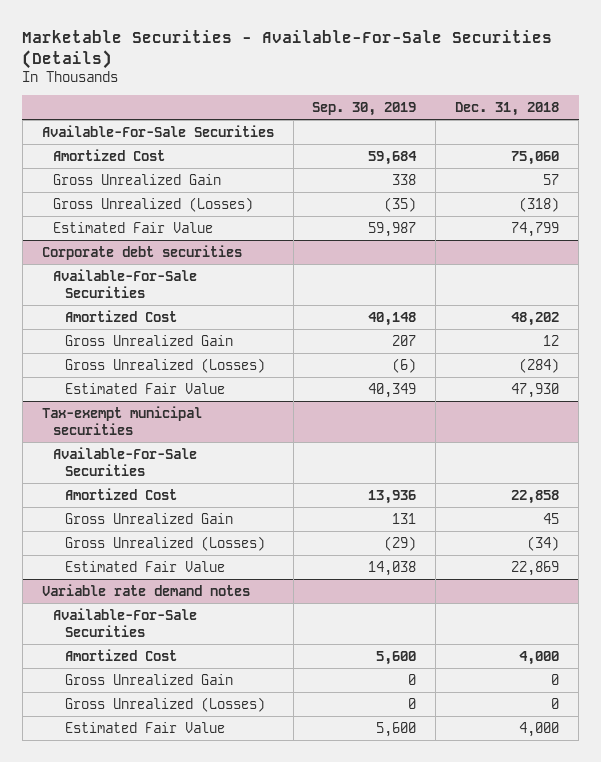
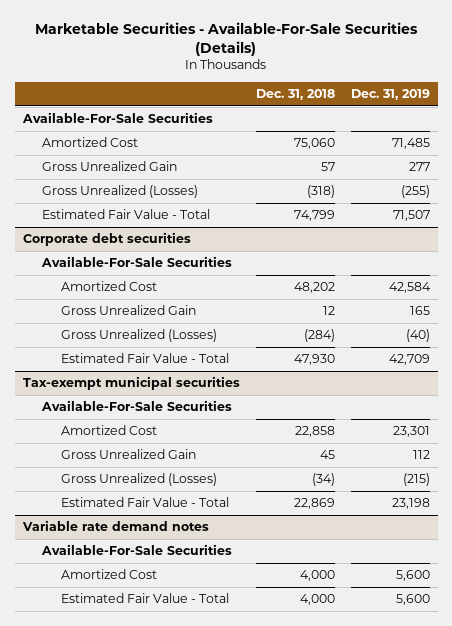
[312,101,417,116] Sep. 30, 2019 -> none
none -> [350,88,430,100] Dec. 31, 2019
[53,221,214,233] Estimated Fair Value -> [42,209,211,220] Estimated Fair Value - Total
[64,382,225,394] Estimated Fair Value -> [61,353,230,364] Estimated Fair Value - Total
[64,560,225,572] Estimated Fair Value -> [61,497,230,508] Estimated Fair Value - Total
[64,673,233,685] Gross Unrealized Gain -> none
[64,696,265,712] Gross Unrealized (Losses) -> none
[64,721,225,733] Estimated Fair Value -> [61,593,230,604] Estimated Fair Value - Total

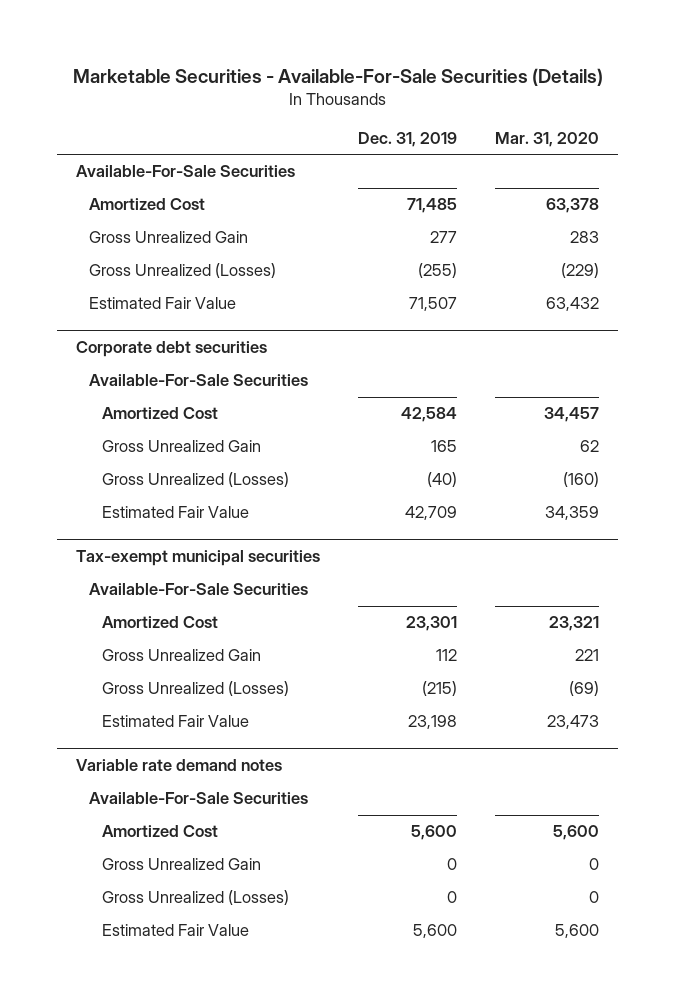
[255,88,335,100] Dec. 31, 2018 -> none
none -> [494,131,599,147] Mar. 31, 2020
[42,209,211,220] Estimated Fair Value - Total -> [89,297,237,310] Estimated Fair Value
[61,353,230,364] Estimated Fair Value - Total -> [102,506,250,519] Estimated Fair Value
[61,497,230,508] Estimated Fair Value - Total -> [102,715,250,728] Estimated Fair Value
none -> [102,858,262,871] Gross Unrealized Gain
none -> [102,890,290,906] Gross Unrealized (Losses)
[61,593,230,604] Estimated Fair Value - Total -> [102,924,250,937] Estimated Fair Value

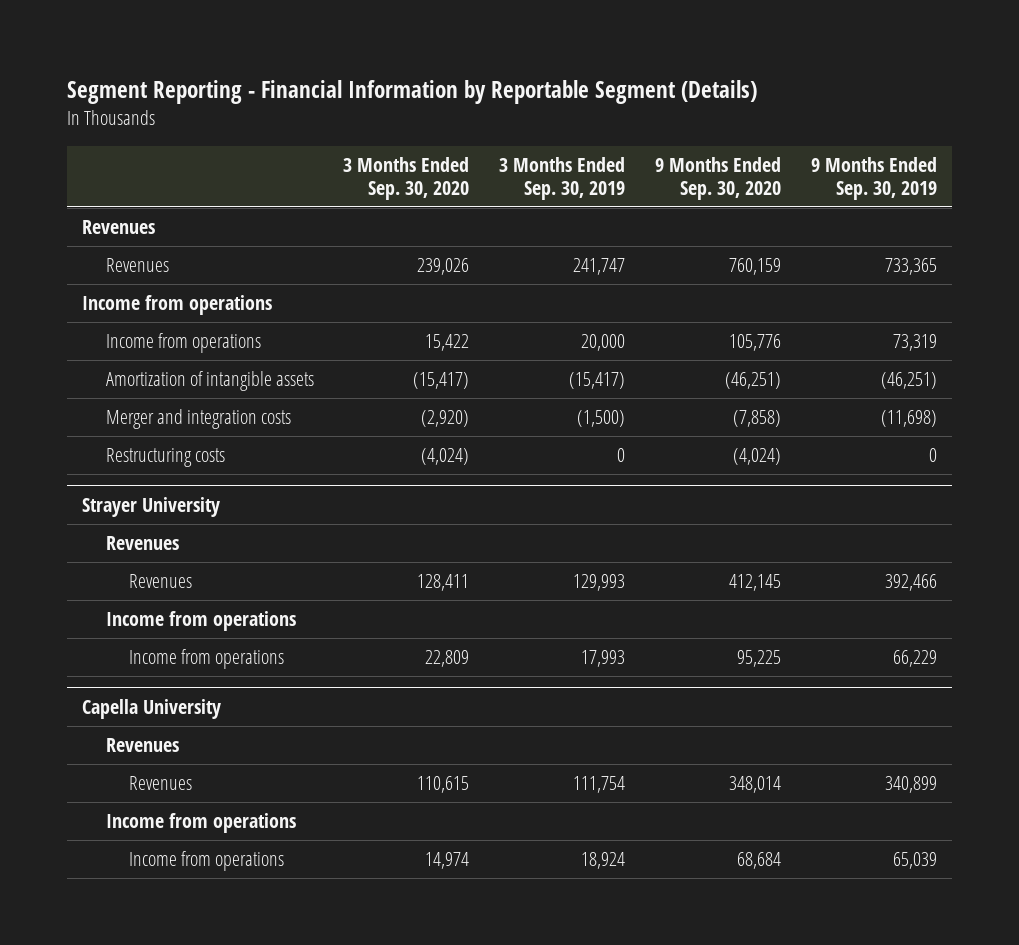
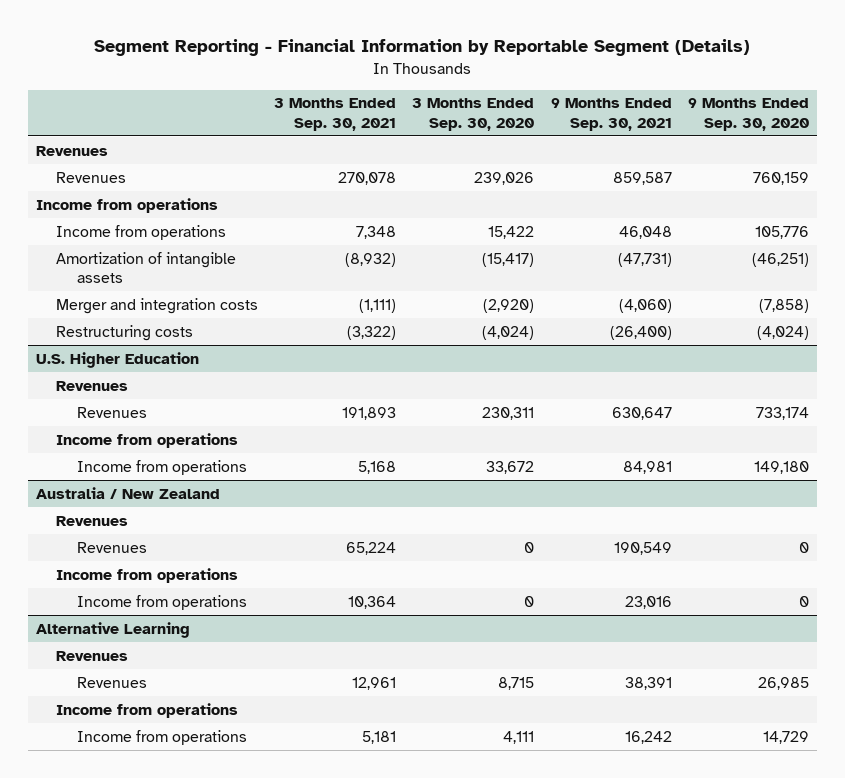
[499,156,626,200] 3 Months Ended Sep. 30, 2019 -> none
[811,156,938,200] 9 Months Ended Sep. 30, 2019 -> none
none -> [274,98,397,131] 3 Months Ended Sep. 30, 2021
none -> [550,98,672,131] 9 Months Ended Sep. 30, 2021
[82,496,221,517] Strayer University -> none
none -> [35,351,199,368] U.S. Higher Education
[417,574,470,592] 128,411 -> [482,406,535,420] 230,311
[729,574,782,592] 412,145 -> [755,406,809,420] 733,174
[82,698,222,719] Capella University -> none
[425,650,470,668] 22,809 -> [486,460,535,474] 33,672
[737,650,782,668] 95,225 -> [753,460,809,474] 149,180
none -> [35,486,220,499] Australia / New Zealand
[417,776,470,794] 110,615 -> [524,541,535,553] 0
[729,776,782,794] 348,014 -> [798,541,809,553] 0
[425,852,470,870] 14,974 -> [524,595,535,607] 0
[737,852,782,870] 68,684 -> [798,595,809,607] 0
none -> [35,621,190,638] Alternative Learning
none -> [56,650,129,661] Revenues
none -> [76,676,147,688] Revenues
none -> [56,702,239,718] Income from operations
none -> [76,729,247,745] Income from operations

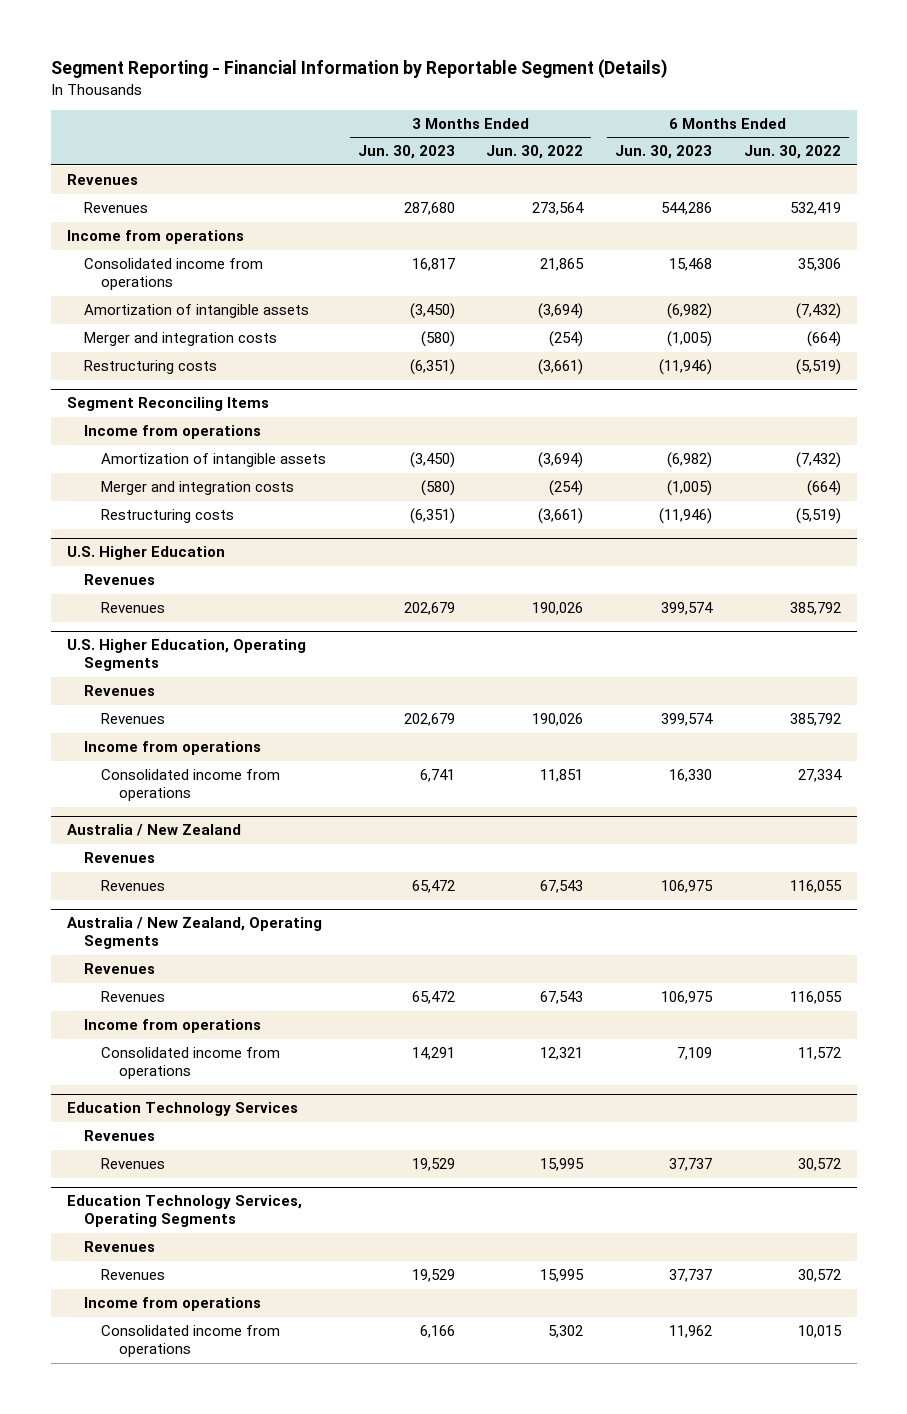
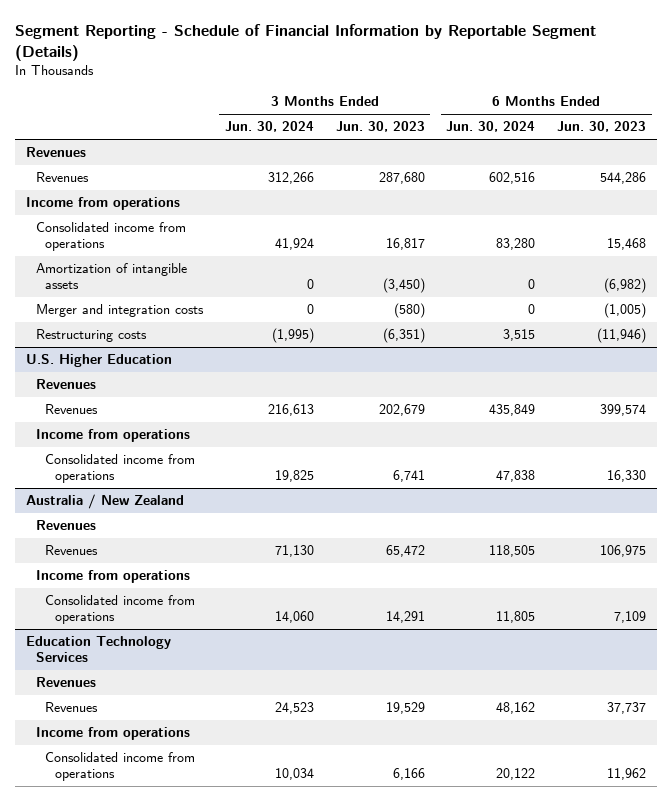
[50,59,668,79] Segment Reporting - Financial Information by Reportable Segment (Details) -> [15,24,597,62] Segment Reporting - Schedule of Financial Information by Reportable Segment (Details)
[486,145,584,160] Jun. 30, 2022 -> none
[743,145,841,160] Jun. 30, 2022 -> none
none -> [224,121,314,133] Jun. 30, 2024
none -> [446,121,536,133] Jun. 30, 2024
[66,397,269,412] Segment Reconciling Items -> none
[83,425,261,440] Income from operations -> none
[101,453,327,468] Amortization of intangible assets -> none
[101,481,295,496] Merger and integration costs -> none
[101,509,235,524] Restructuring costs -> none
[66,639,306,672] U.S. Higher Education, Operating Segments -> none
[83,685,155,697] Revenues -> none
[101,713,166,725] Revenues -> none
[66,917,322,950] Australia / New Zealand, Operating Segments -> none
[83,963,155,975] Revenues -> none
[101,991,166,1003] Revenues -> none
[66,1195,302,1228] Education Technology Services, Operating Segments -> none
[83,1241,155,1253] Revenues -> none
[101,1269,166,1281] Revenues -> none

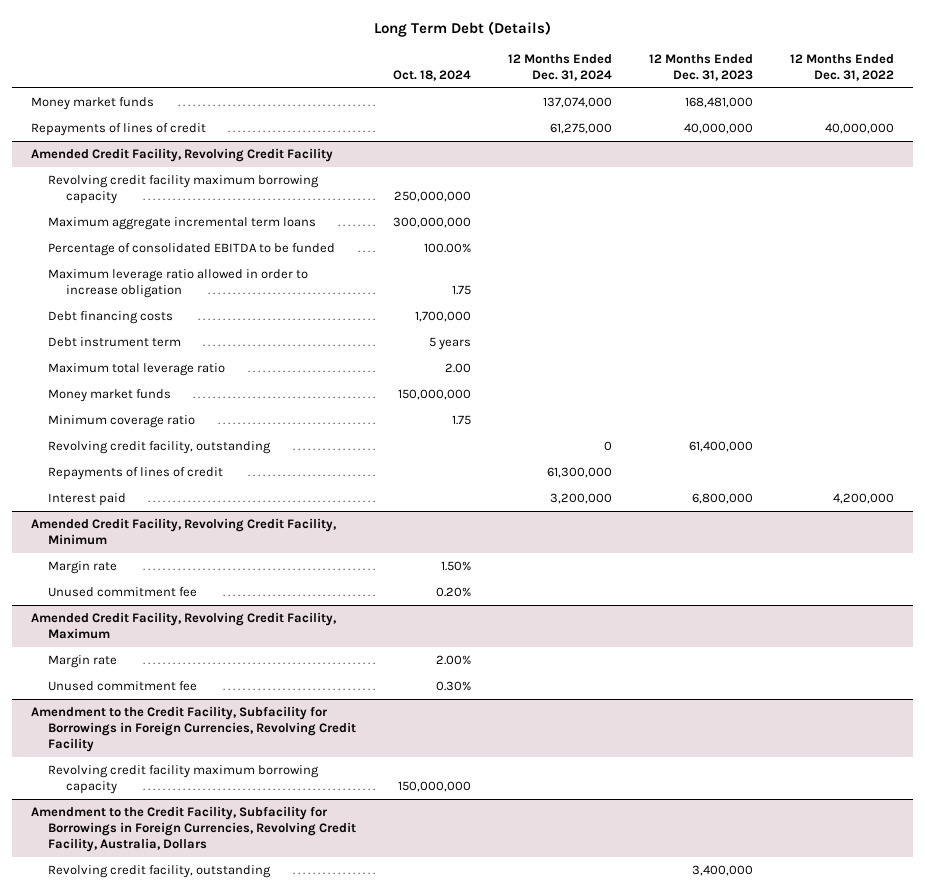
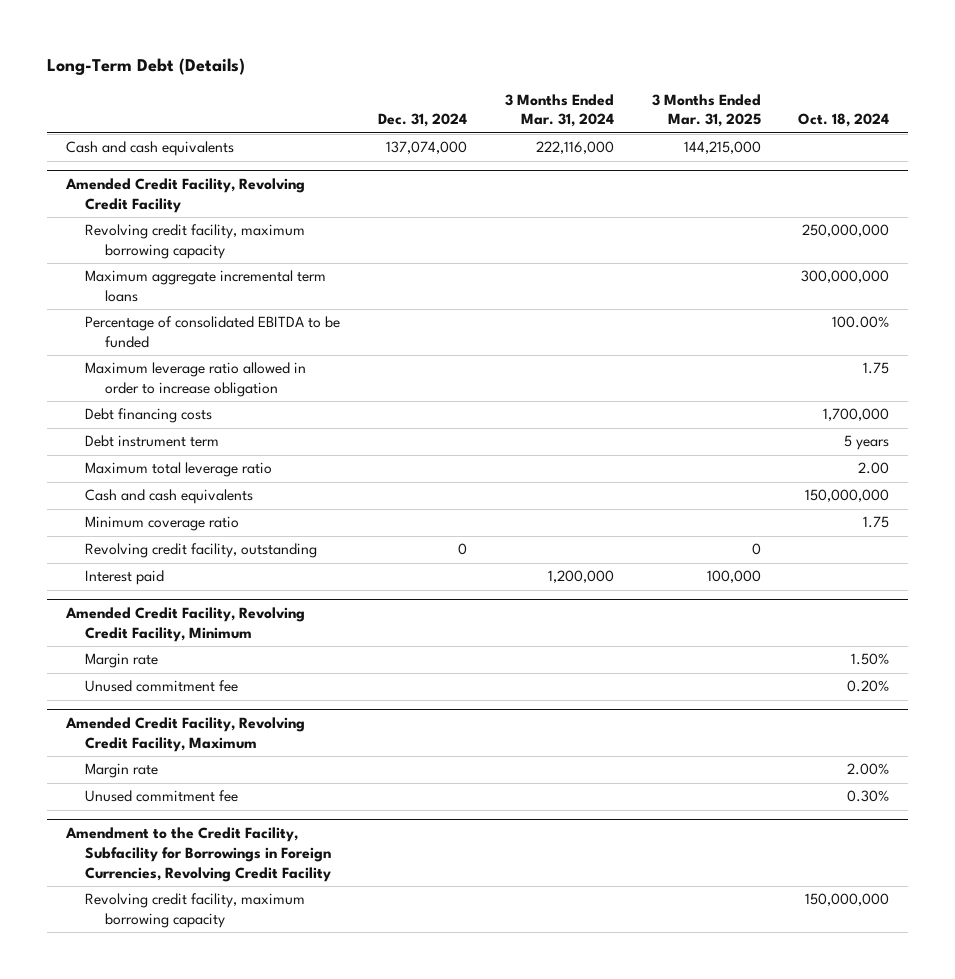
[373,20,551,37] Long Term Debt (Details) -> [46,57,245,75] Long-Term Debt (Details)
[508,54,613,81] 12 Months Ended Dec. 31, 2024 -> none
[649,54,754,81] 12 Months Ended Dec. 31, 2023 -> none
[790,54,895,81] 12 Months Ended Dec. 31, 2022 -> none
none -> [377,113,467,128] Dec. 31, 2024
none -> [504,93,614,128] 3 Months Ended Mar. 31, 2024
none -> [651,93,761,128] 3 Months Ended Mar. 31, 2025
[30,123,206,137] Repayments of lines of credit -> none
[30,97,154,111] Money market funds -> [65,141,234,157] Cash and cash equivalents
[48,175,320,205] Revolving credit facility maximum borrowing capacity -> [85,224,306,260] Revolving credit facility, maximum borrowing capacity
[48,389,172,403] Money market funds -> [85,489,254,505] Cash and cash equivalents
[48,467,224,481] Repayments of lines of credit -> none
[30,806,357,852] Amendment to the Credit Facility, Subfacility for Borrowings in Foreign Currencies, Revolving Credit Facility, Australia, Dollars -> none
[48,865,272,879] Revolving credit facility, outstanding -> none
[48,765,320,795] Revolving credit facility maximum borrowing capacity -> [85,893,306,929] Revolving credit facility, maximum borrowing capacity

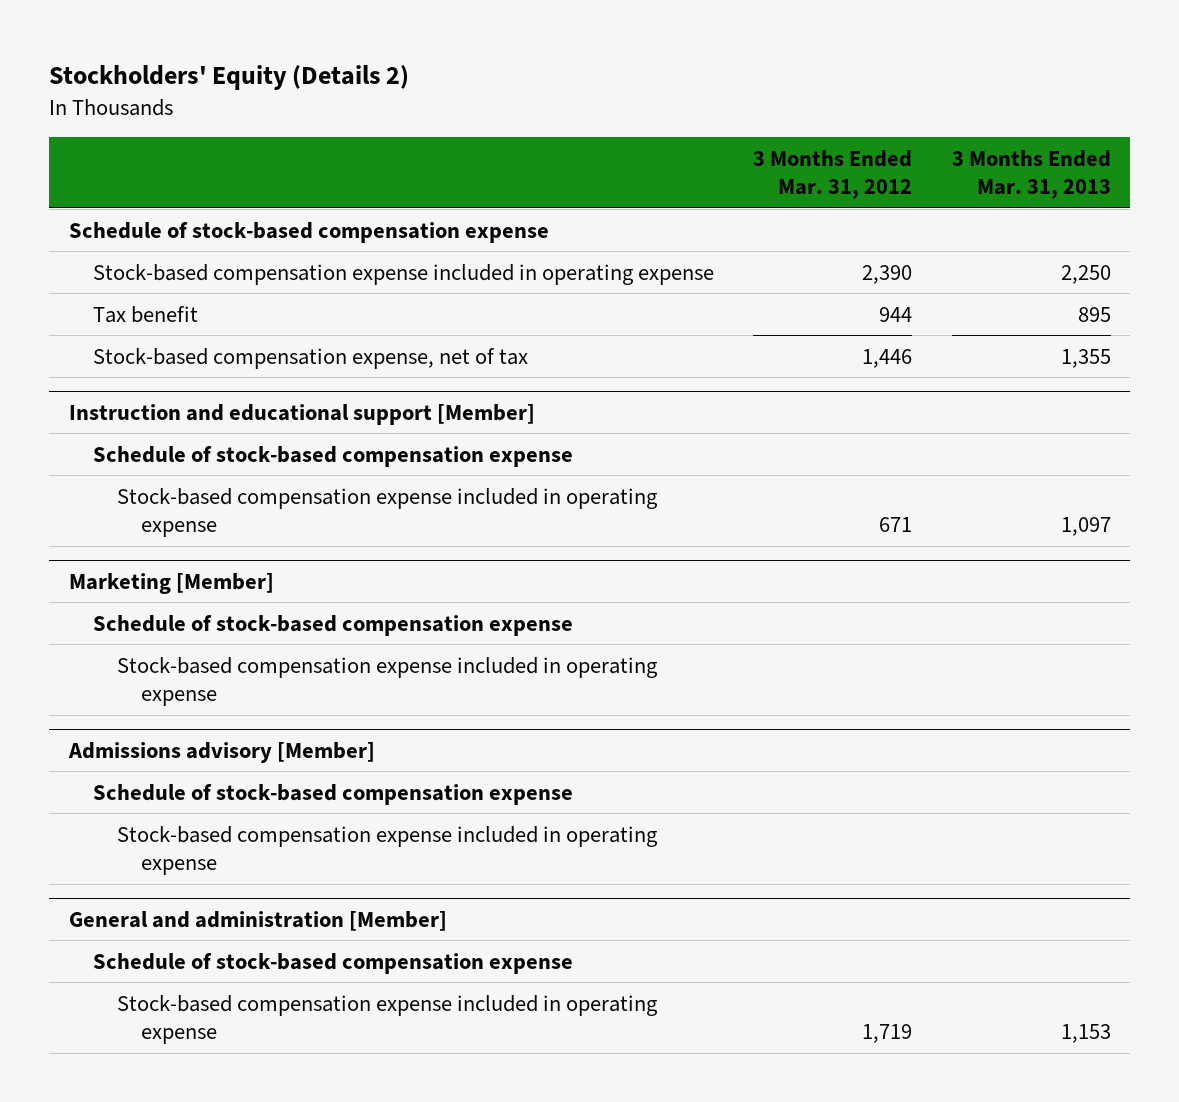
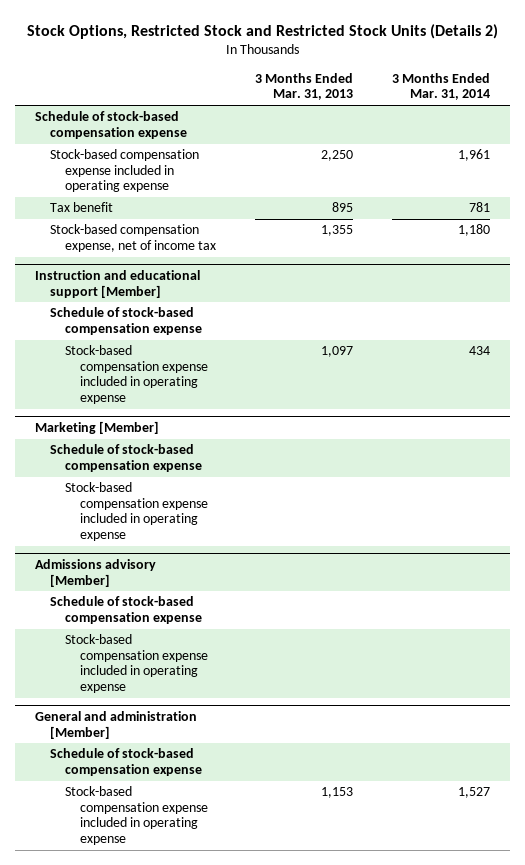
[48,65,409,91] Stockholders' Equity (Details 2) -> [26,24,498,40] Stock Options, Restricted Stock and Restricted Stock Units (Details 2)
[753,149,913,200] 3 Months Ended Mar. 31, 2012 -> none
none -> [392,72,491,101] 3 Months Ended Mar. 31, 2014
[92,347,528,369] Stock-based compensation expense, net of tax -> [49,224,217,252] Stock-based compensation expense, net of income tax

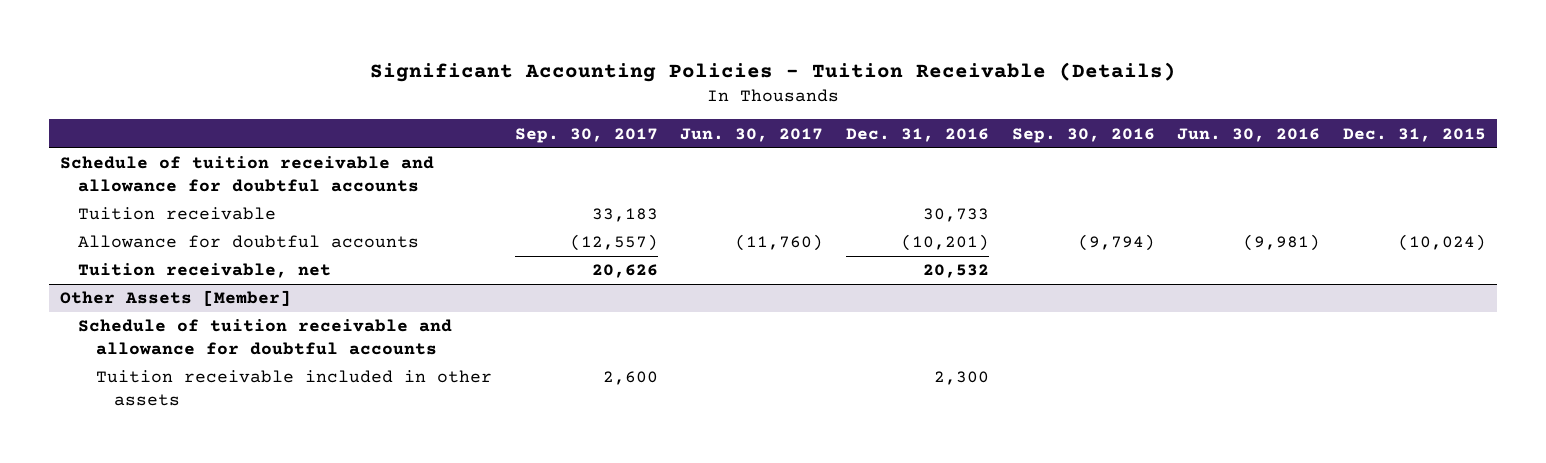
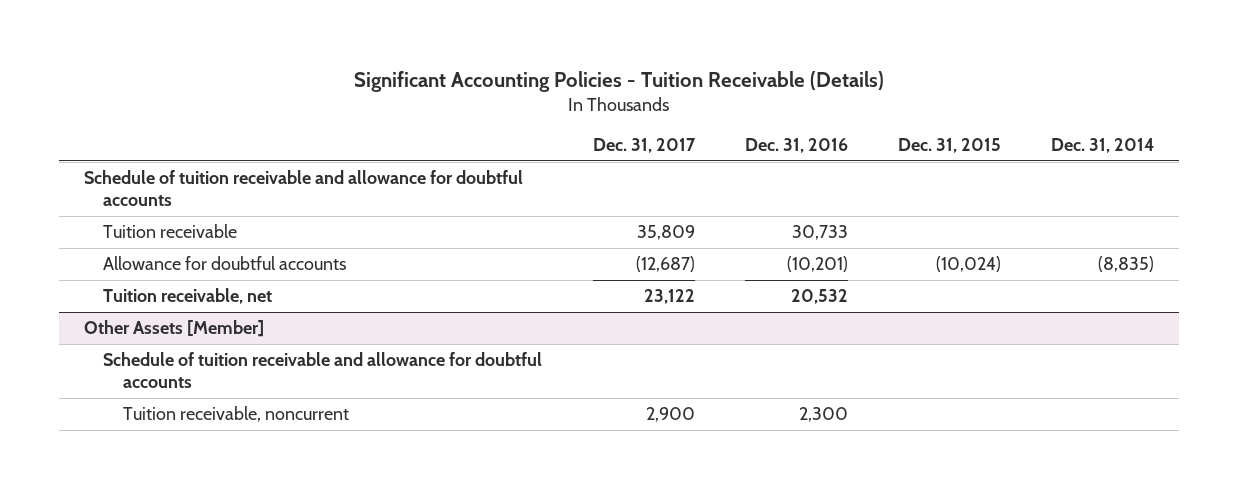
[514,127,658,143] Sep. 30, 2017 -> none
[680,127,824,142] Jun. 30, 2017 -> none
[1011,127,1155,143] Sep. 30, 2016 -> none
[1177,127,1321,142] Jun. 30, 2016 -> none
none -> [592,138,696,154] Dec. 31, 2017
none -> [1050,138,1154,154] Dec. 31, 2014
[96,370,493,407] Tuition receivable included in other assets -> [122,406,349,423] Tuition receivable, noncurrent

